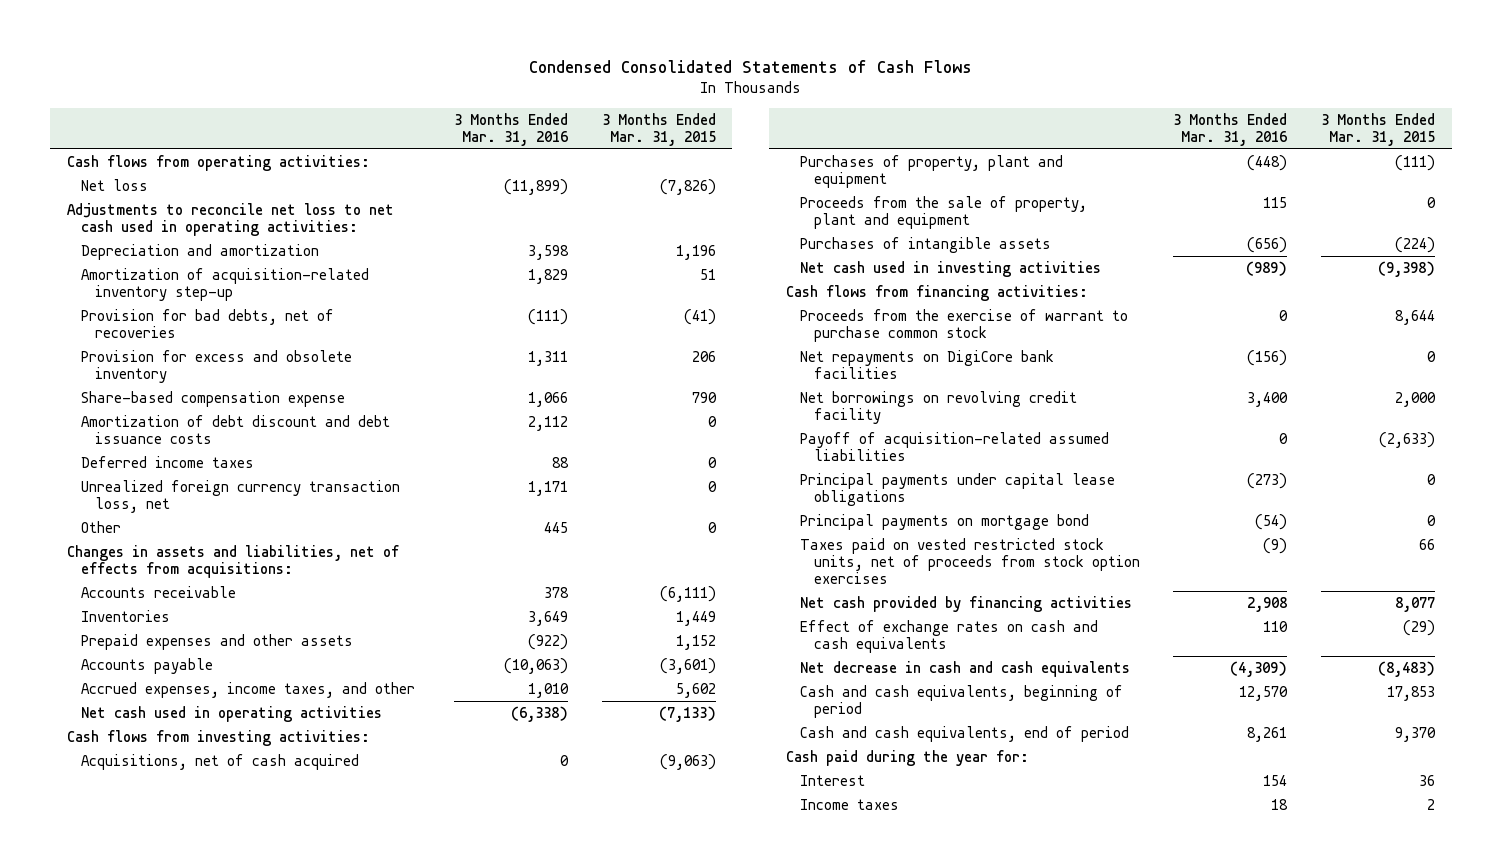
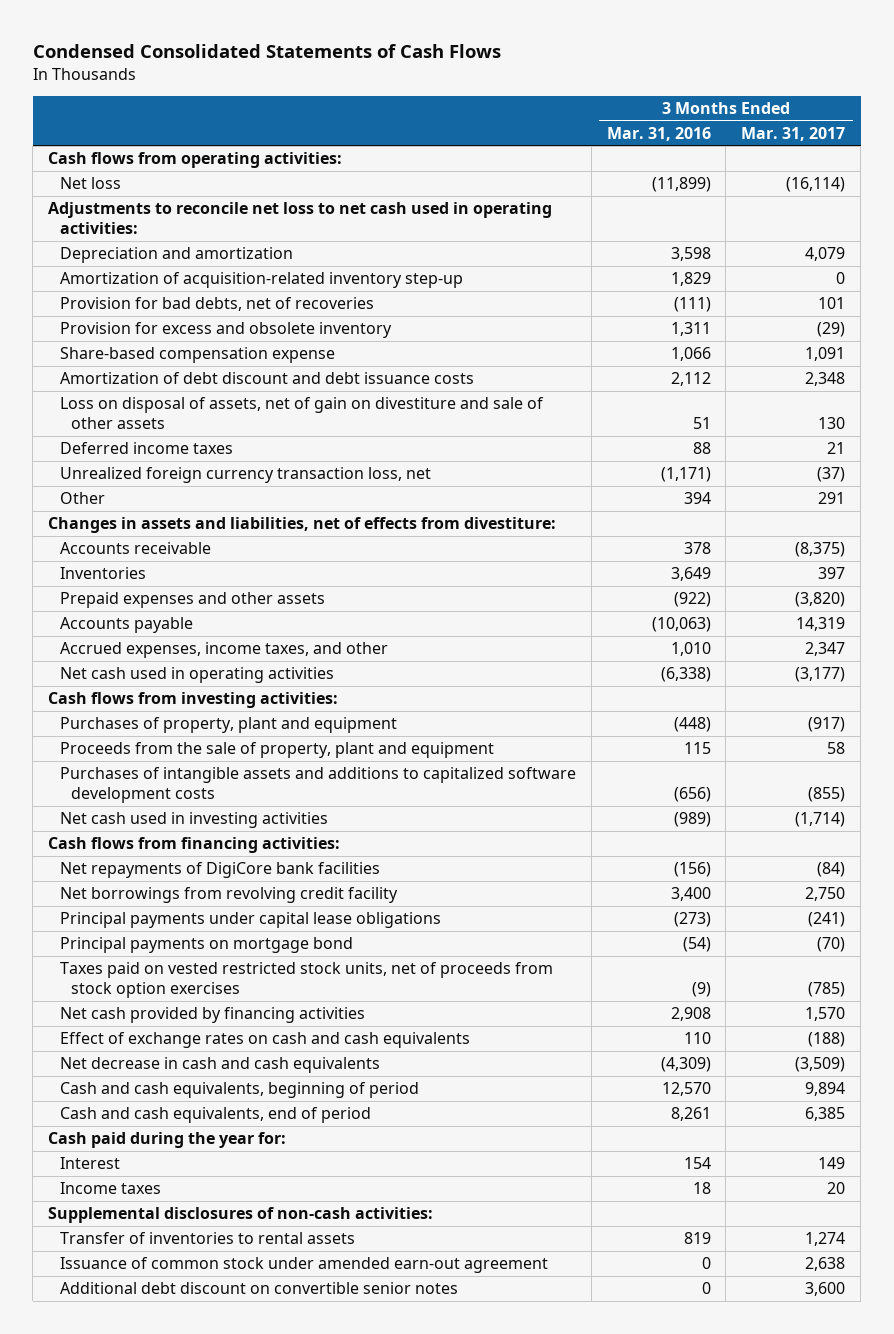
[601,112,716,147] 3 Months Ended Mar. 31, 2015 -> none
none -> [741,126,846,141] Mar. 31, 2017
none -> [59,397,544,430] Loss on disposal of assets, net of gain on divestiture and sale of other assets
[528,480,569,496] 1,171 -> [660,467,711,483] (1,171)
[544,521,569,533] 445 -> [683,492,711,505] 394
[66,544,399,579] Changes in assets and liabilities, net of effects from acquisitions: -> [48,517,557,534] Changes in assets and liabilities, net of effects from divestiture:
[80,753,359,770] Acquisitions, net of cash acquired -> none
[800,236,1052,253] Purchases of intangible assets -> [59,767,576,804] Purchases of intangible assets and additions to capitalized software development costs
[800,308,1129,343] Proceeds from the exercise of warrant to purchase common stock -> none
[800,431,1110,462] Payoff of acquisition-related assumed liabilities -> none
[800,349,1055,380] Net repayments on DigiCore bank facilities -> [59,862,380,879] Net repayments of DigiCore bank facilities
[800,390,1078,425] Net borrowings on revolving credit facility -> [59,887,398,904] Net borrowings from revolving credit facility
none -> [48,1207,434,1224] Supplemental disclosures of non-cash activities:
none -> [59,1232,355,1245] Transfer of inventories to rental assets
none -> [59,1257,548,1274] Issuance of common stock under amended earn-out agreement
none -> [59,1282,458,1295] Additional debt discount on convertible senior notes

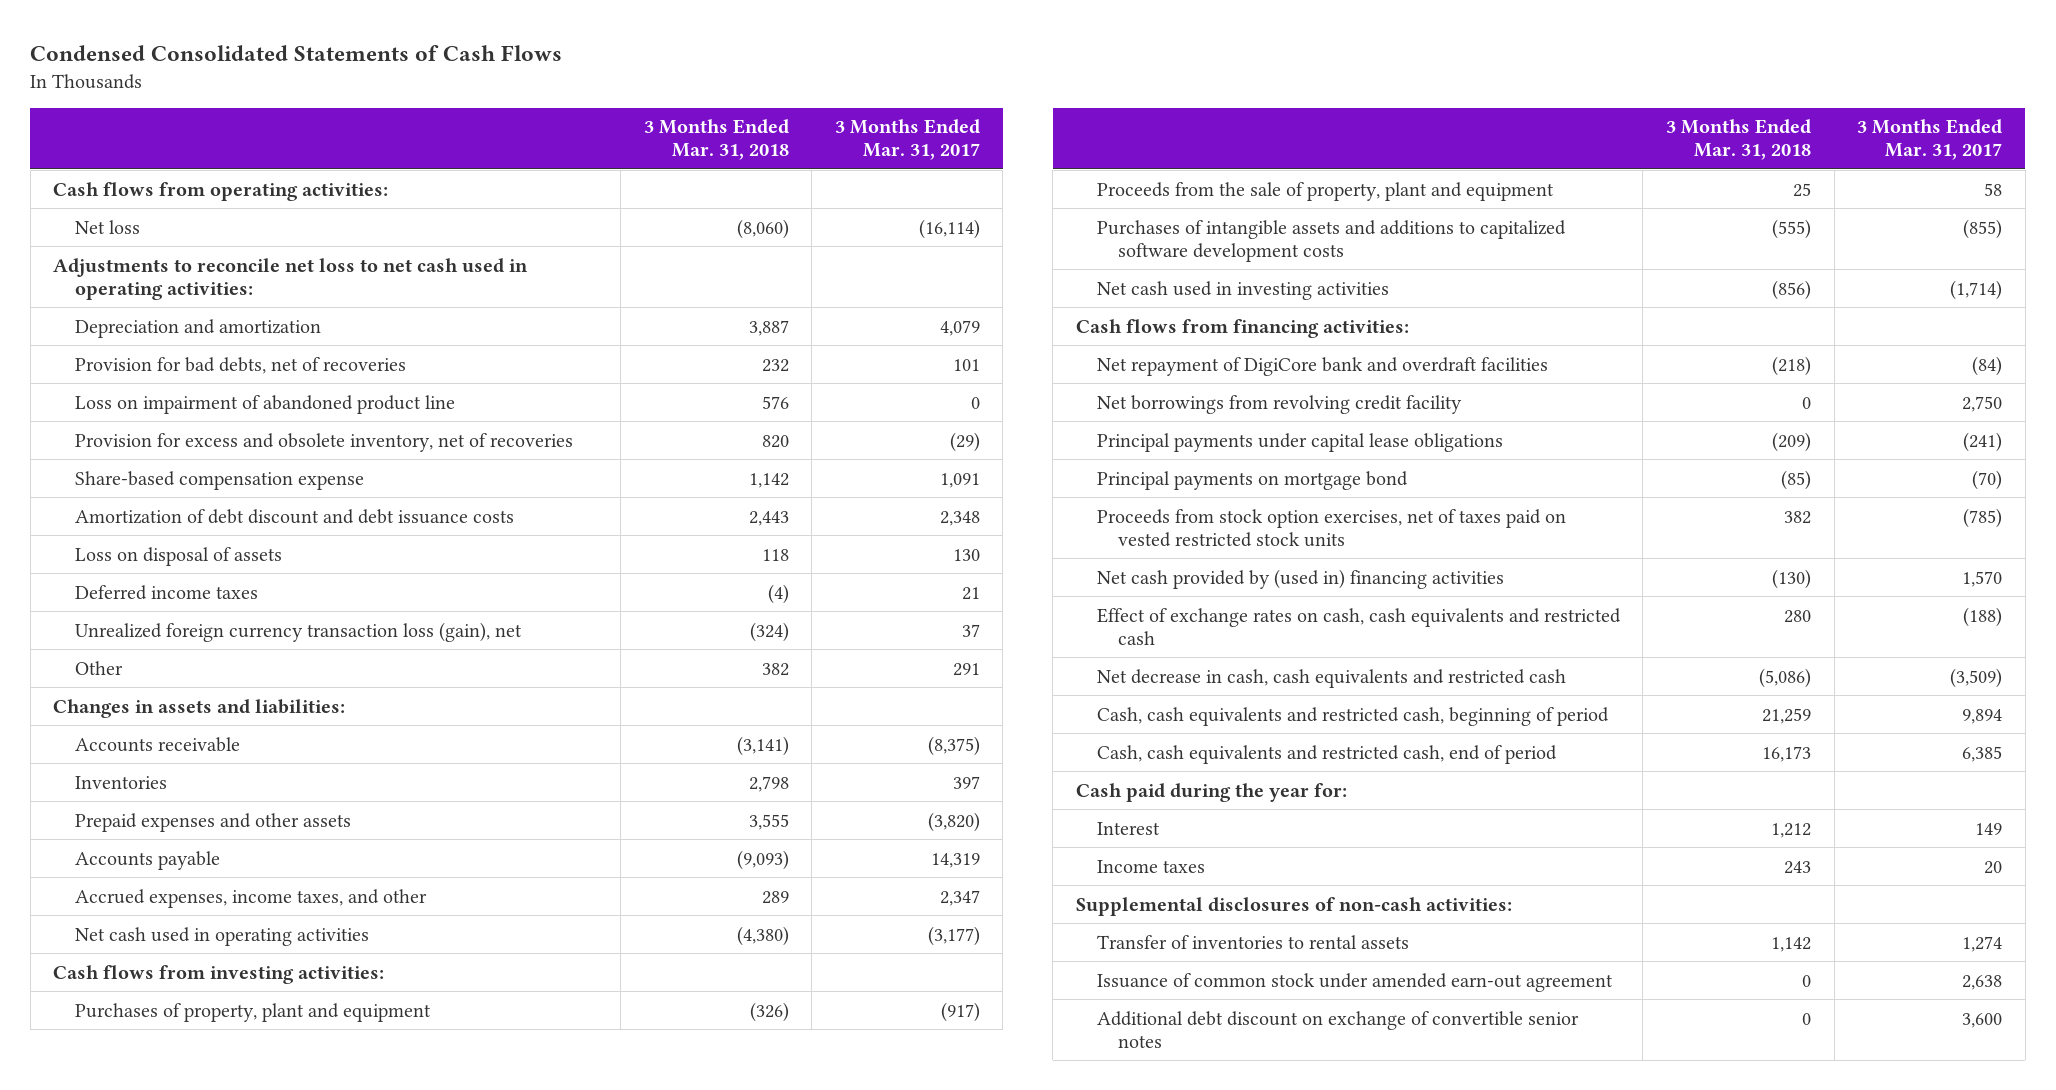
[606,126,711,141] Mar. 31, 2016 -> none
none -> [643,119,789,161] 3 Months Ended Mar. 31, 2018
[59,272,463,289] Amortization of acquisition-related inventory step-up -> none
none -> [74,394,455,414] Loss on impairment of abandoned product line
[59,322,392,339] Provision for excess and obsolete inventory -> [74,432,573,452] Provision for excess and obsolete inventory, net of recoveries
[59,397,544,430] Loss on disposal of assets, net of gain on divestiture and sale of other assets -> [74,546,282,566] Loss on disposal of assets
[59,467,431,484] Unrealized foreign currency transaction loss, net -> [74,621,522,642] Unrealized foreign currency transaction loss (gain), net
[817,467,846,483] (37) -> [961,623,980,637] 37
[48,517,557,534] Changes in assets and liabilities, net of effects from divestiture: -> [53,698,346,718] Changes in assets and liabilities:
[59,862,380,879] Net repayments of DigiCore bank facilities -> [1096,356,1548,376] Net repayment of DigiCore bank and overdraft facilities
[59,962,553,999] Taxes paid on vested restricted stock units, net of proceeds from stock option exercises -> [1096,508,1566,547] Proceeds from stock option exercises, net of taxes paid on vested restricted stock units
[59,1007,365,1024] Net cash provided by financing activities -> [1096,568,1504,589] Net cash provided by (used in) financing activities
[59,1032,470,1049] Effect of exchange rates on cash and cash equivalents -> [1096,607,1621,645] Effect of exchange rates on cash, cash equivalents and restricted cash
[59,1057,380,1074] Net decrease in cash and cash equivalents -> [1096,668,1566,688] Net decrease in cash, cash equivalents and restricted cash
[59,1082,419,1099] Cash and cash equivalents, beginning of period -> [1096,706,1609,726] Cash, cash equivalents and restricted cash, beginning of period
[59,1107,371,1124] Cash and cash equivalents, end of period -> [1096,744,1557,764] Cash, cash equivalents and restricted cash, end of period
[59,1282,458,1295] Additional debt discount on convertible senior notes -> [1096,1010,1579,1048] Additional debt discount on exchange of convertible senior notes

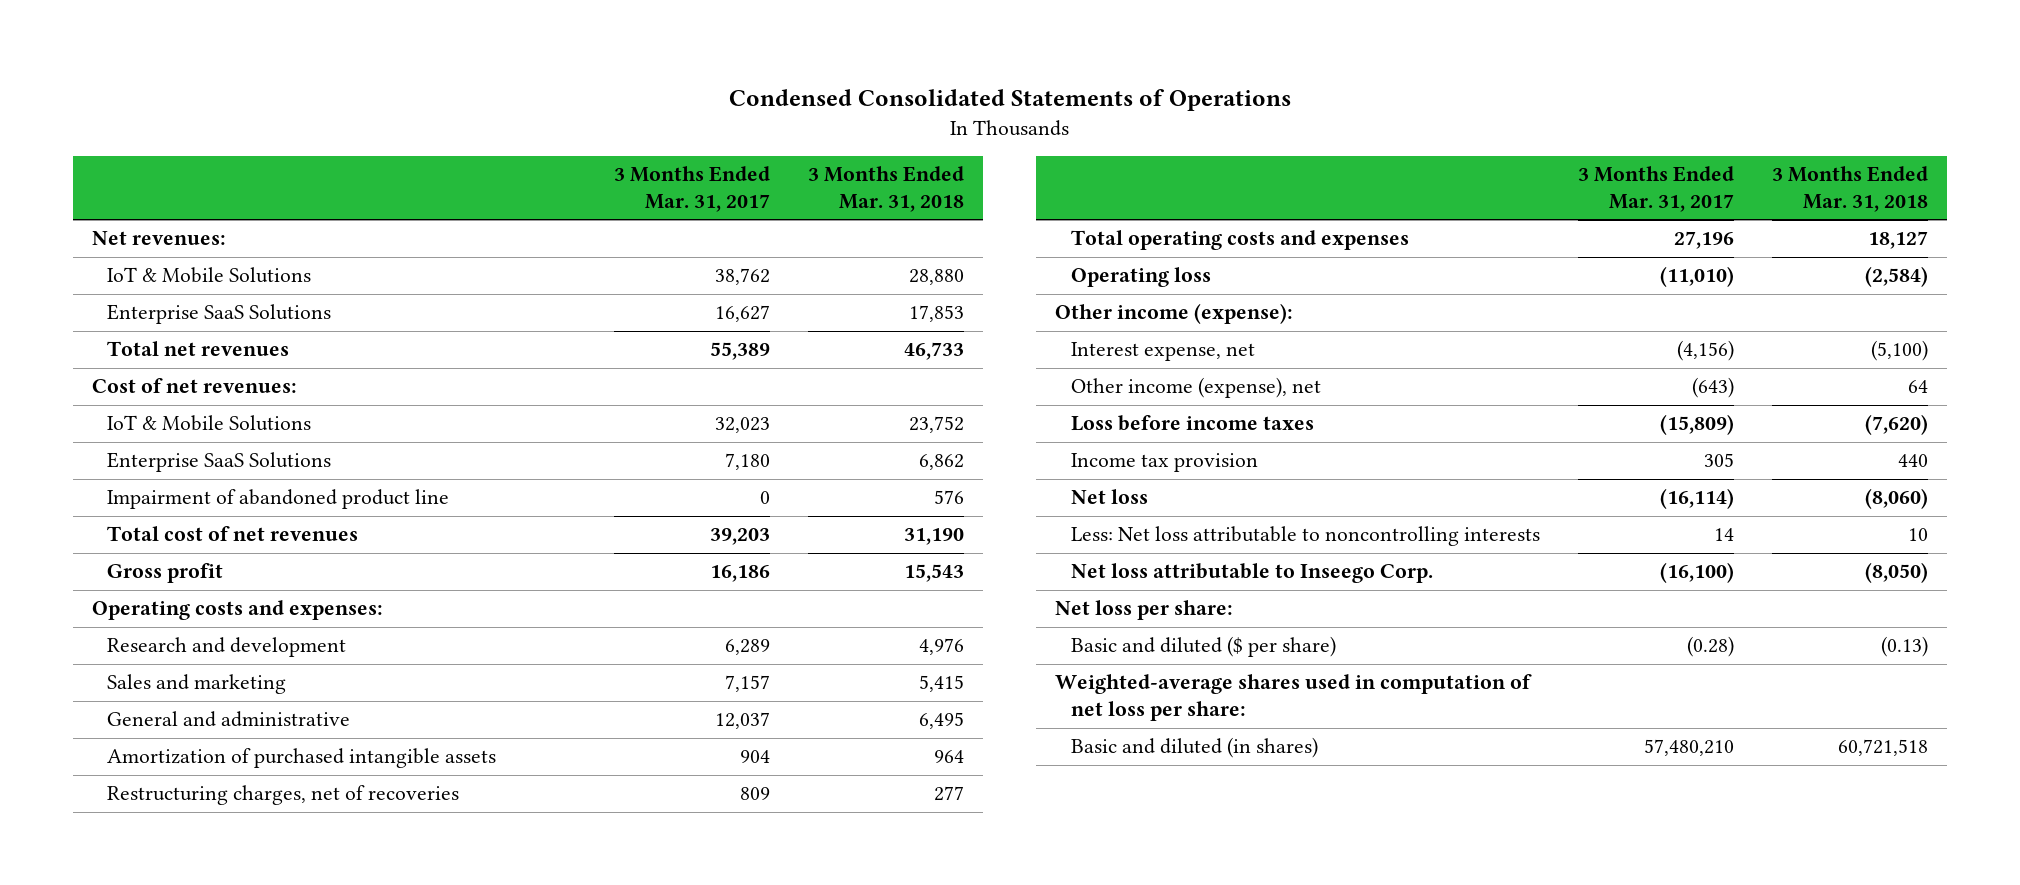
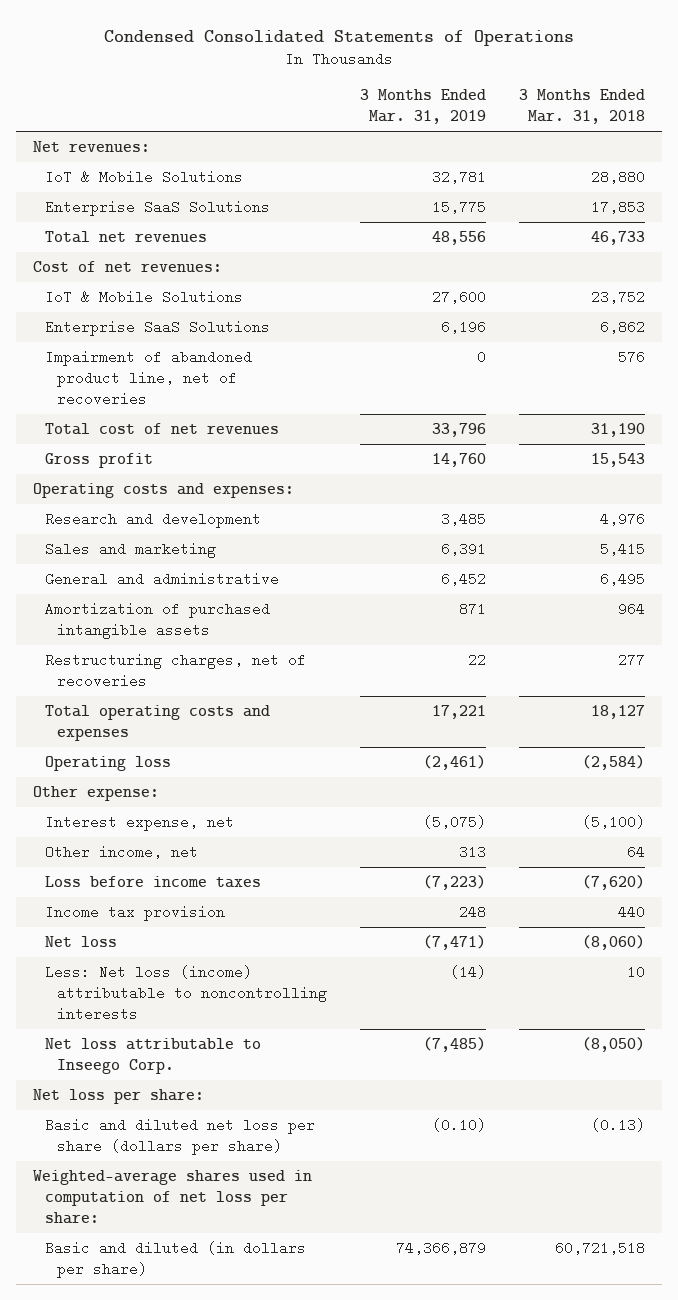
[614,166,771,212] 3 Months Ended Mar. 31, 2017 -> none
none -> [359,89,486,125] 3 Months Ended Mar. 31, 2019
[107,489,450,510] Impairment of abandoned product line -> [44,349,252,406] Impairment of abandoned product line, net of recoveries
[1055,303,1294,325] Other income (expense): -> [32,785,159,801] Other expense:
[1070,377,1321,399] Other income (expense), net -> [44,844,198,859] Other income, net
[1070,526,1540,547] Less: Net loss attributable to noncontrolling interests -> [44,964,327,1021] Less: Net loss (income) attributable to noncontrolling interests
[1070,636,1336,658] Basic and diluted ($ per share) -> [44,1117,315,1155] Basic and diluted net loss per share (dollars per share)
[1070,737,1318,759] Basic and diluted (in shares) -> [44,1240,306,1278] Basic and diluted (in dollars per share)

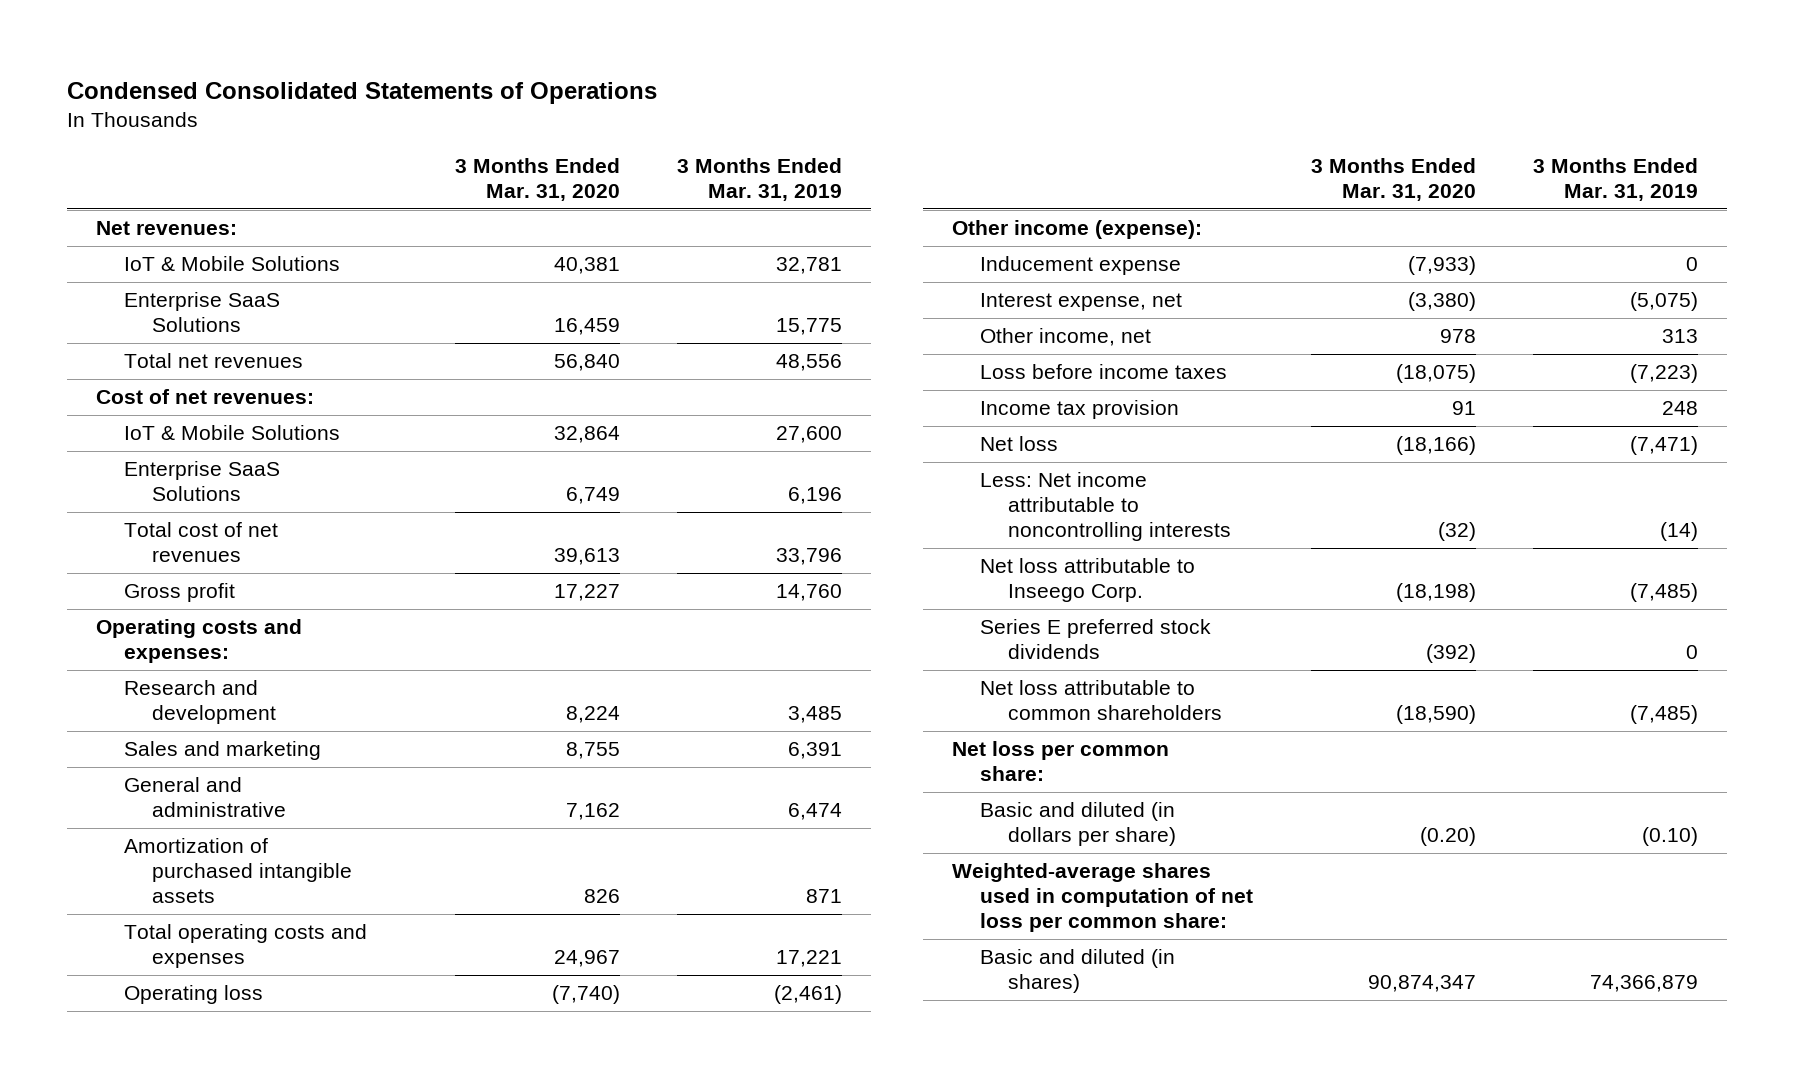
[519,89,646,125] 3 Months Ended Mar. 31, 2018 -> none
none -> [454,158,620,201] 3 Months Ended Mar. 31, 2020
[44,349,252,406] Impairment of abandoned product line, net of recoveries -> none
[440,571,486,586] 6,452 -> [788,803,843,821] 6,474
[44,652,306,688] Restructuring charges, net of recoveries -> none
[32,785,159,801] Other expense: -> [951,220,1202,240] Other income (expense):
none -> [980,256,1182,276] Inducement expense
[44,964,327,1021] Less: Net loss (income) attributable to noncontrolling interests -> [980,472,1232,542] Less: Net income attributable to noncontrolling interests
none -> [980,619,1212,660] Series E preferred stock dividends
none -> [980,680,1223,721] Net loss attributable to common shareholders
[32,1088,204,1104] Net loss per share: -> [951,741,1169,782] Net loss per common share:
[44,1117,315,1155] Basic and diluted net loss per share (dollars per share) -> [980,802,1177,847] Basic and diluted (in dollars per share)
[32,1169,312,1224] Weighted-average shares used in computation of net loss per share: -> [951,863,1254,933] Weighted-average shares used in computation of net loss per common share:
[44,1240,306,1278] Basic and diluted (in dollars per share) -> [980,949,1176,994] Basic and diluted (in shares)

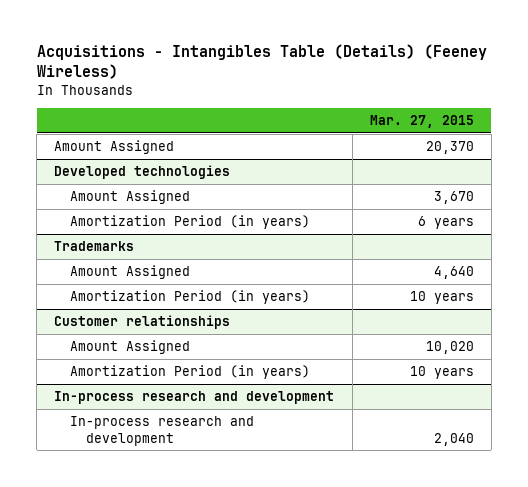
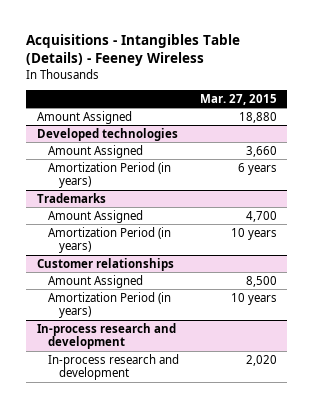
[36,43,487,80] Acquisitions - Intangibles Table (Details) (Feeney Wireless) -> [26,33,241,66] Acquisitions - Intangibles Table (Details) - Feeney Wireless
[425,141,474,155] 20,370 -> [238,111,277,123] 18,880
[433,191,474,205] 3,670 -> [245,145,277,157] 3,660
[433,266,474,280] 4,640 -> [245,210,277,222] 4,700
[425,341,474,355] 10,020 -> [245,275,277,287] 8,500
[433,432,474,446] 2,040 -> [245,354,277,366] 2,020

